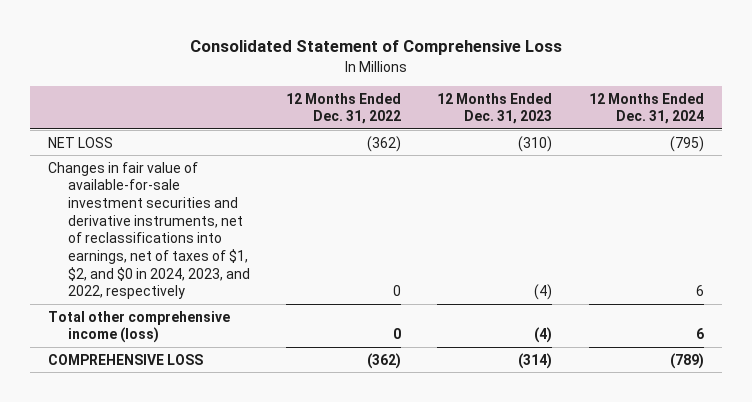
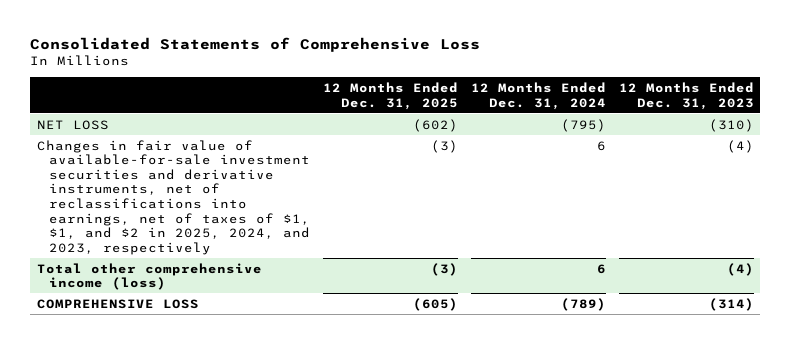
[190,40,563,56] Consolidated Statement of Comprehensive Loss -> [30,37,481,53] Consolidated Statements of Comprehensive Loss
[286,92,402,125] 12 Months Ended Dec. 31, 2022 -> none
none -> [322,82,458,110] 12 Months Ended Dec. 31, 2025
[48,161,250,300] Changes in fair value of available-for-sale investment securities and derivative instruments, net of reclassifications into earnings, net of taxes of $1, $2, and $0 in 2024, 2023, and 2022, respectively -> [36,139,310,255] Changes in fair value of available-for-sale investment securities and derivative instruments, net of reclassifications into earnings, net of taxes of $1, $1, and $2 in 2025, 2024, and 2023, respectively

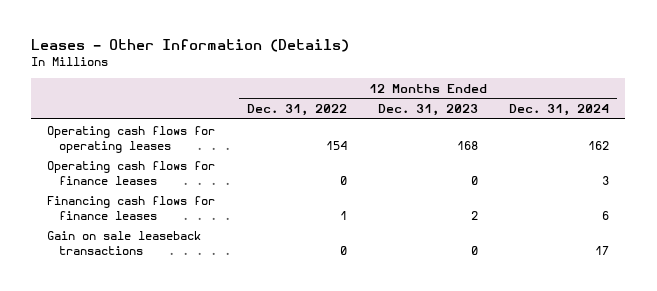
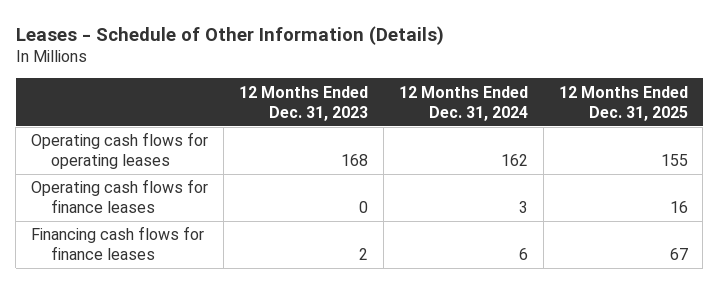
[31,38,350,52] Leases - Other Information (Details) -> [15,25,444,45] Leases - Schedule of Other Information (Details)
[246,104,347,117] Dec. 31, 2022 -> none
none -> [558,85,688,121] 12 Months Ended Dec. 31, 2025
[47,230,202,255] Gain on sale leaseback transactions -> none

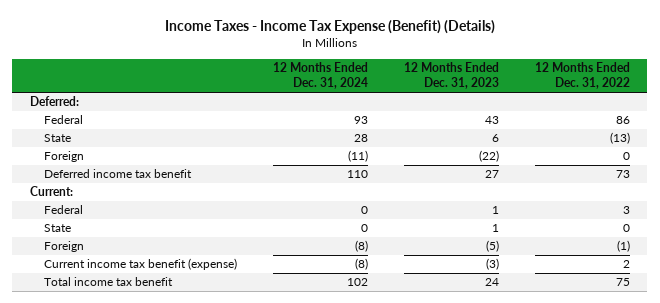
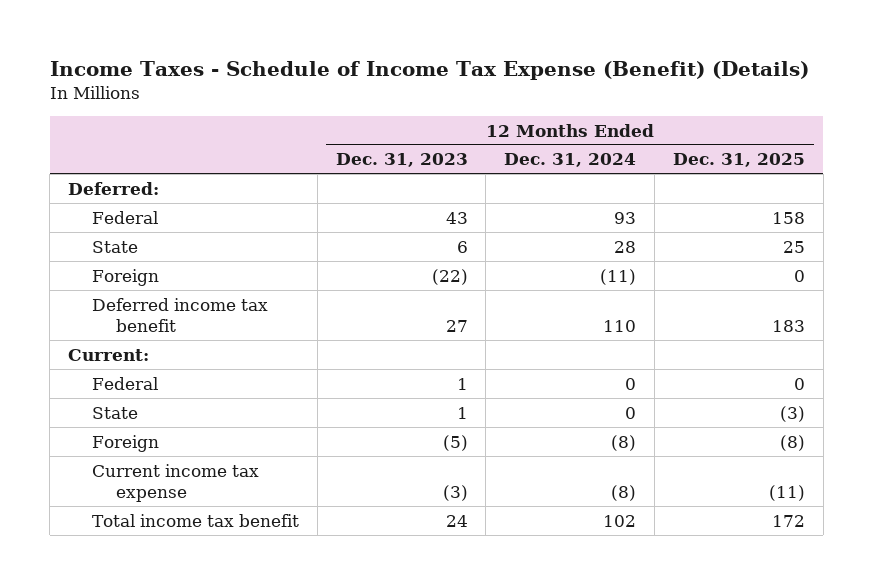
[164,19,495,34] Income Taxes - Income Tax Expense (Benefit) (Details) -> [49,61,809,81] Income Taxes - Schedule of Income Tax Expense (Benefit) (Details)
[534,62,630,90] 12 Months Ended Dec. 31, 2022 -> none
none -> [672,153,805,168] Dec. 31, 2025
[43,258,237,271] Current income tax benefit (expense) -> [91,463,259,503] Current income tax expense

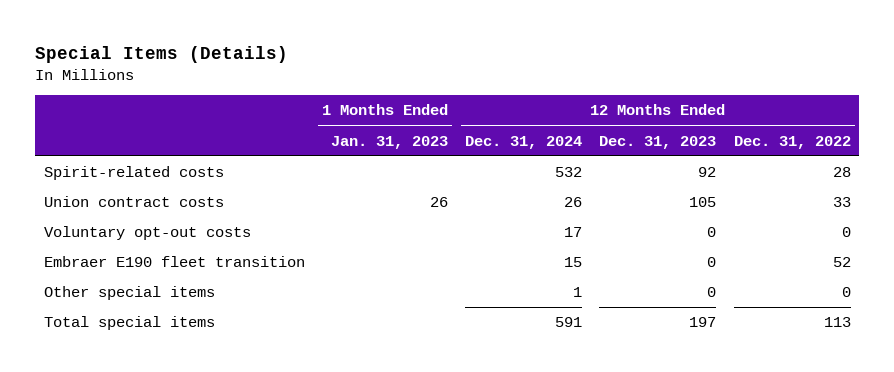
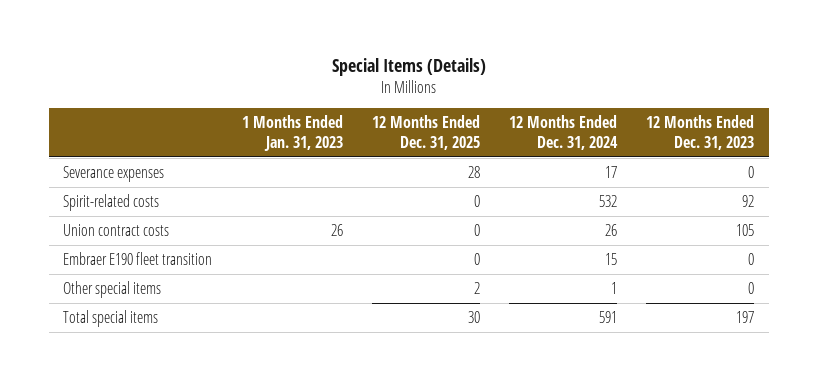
[733,135,851,149] Dec. 31, 2022 -> none
none -> [371,115,480,150] 12 Months Ended Dec. 31, 2025
none -> [63,166,165,183] Severance expenses
[43,226,251,241] Voluntary opt-out costs -> none

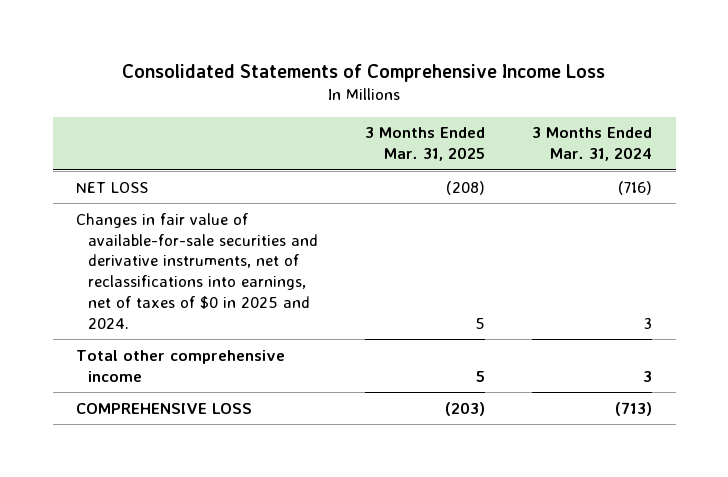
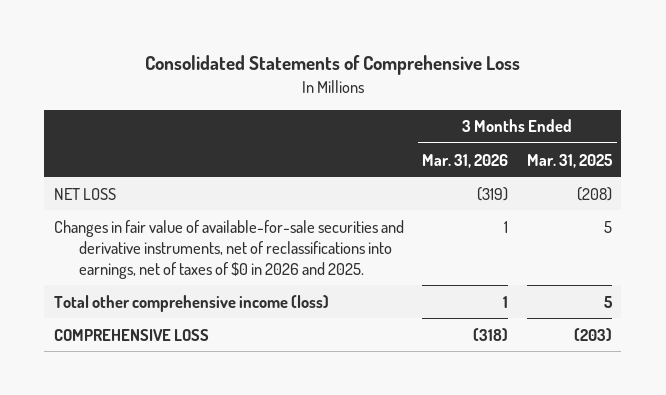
[122,64,606,83] Consolidated Statements of Comprehensive Income Loss -> [144,55,520,76] Consolidated Statements of Comprehensive Loss
[532,127,653,162] 3 Months Ended Mar. 31, 2024 -> none
none -> [422,153,509,168] Mar. 31, 2026
[76,212,319,329] Changes in fair value of available-for-sale securities and derivative instruments, net of reclassifications into earnings, net of taxes of $0 in 2025 and 2024. -> [53,219,404,279] Changes in fair value of available-for-sale securities and derivative instruments, net of reclassifications into earnings, net of taxes of $0 in 2026 and 2025.
[76,349,286,382] Total other comprehensive income -> [53,294,329,312] Total other comprehensive income (loss)

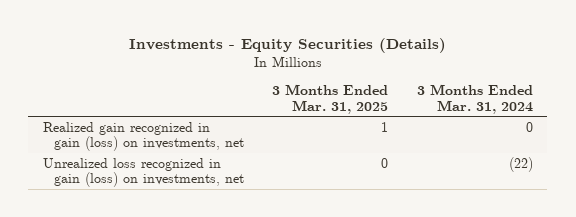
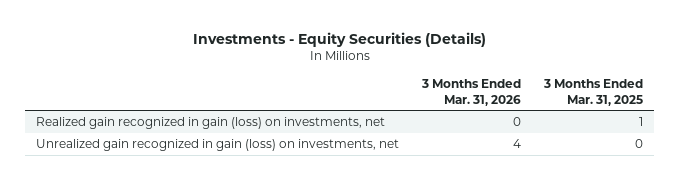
[416,83,533,114] 3 Months Ended Mar. 31, 2024 -> none
none -> [421,78,522,106] 3 Months Ended Mar. 31, 2026
[42,157,244,188] Unrealized loss recognized in gain (loss) on investments, net -> [36,139,400,152] Unrealized gain recognized in gain (loss) on investments, net

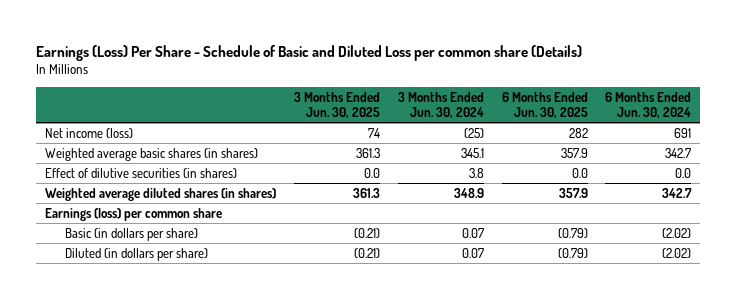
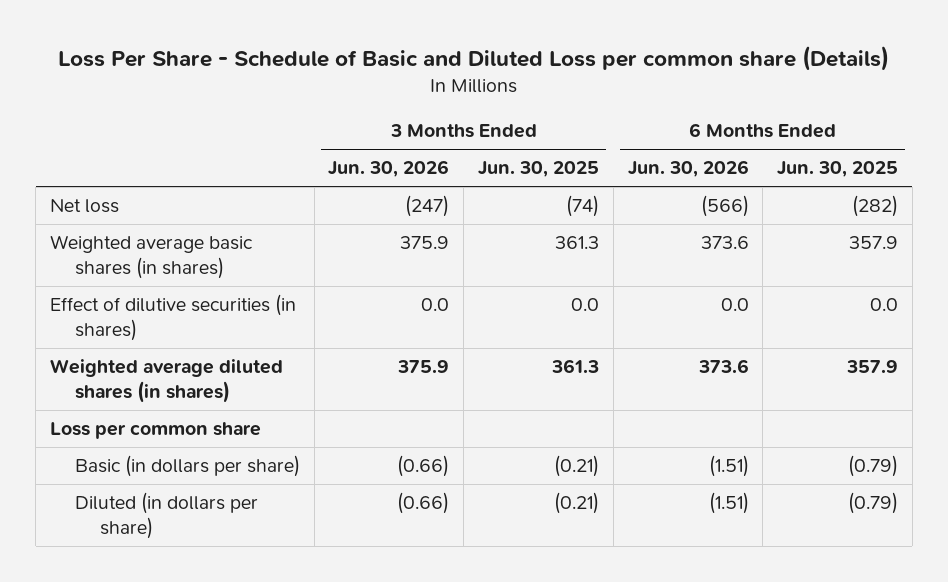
[36,44,583,61] Earnings (Loss) Per Share - Schedule of Basic and Diluted Loss per common share (Details) -> [58,46,890,72] Loss Per Share - Schedule of Basic and Diluted Loss per common share (Details)
[397,91,484,119] 3 Months Ended Jun. 30, 2024 -> none
[605,91,692,119] 6 Months Ended Jun. 30, 2024 -> none
none -> [328,160,450,178] Jun. 30, 2026
none -> [627,160,749,178] Jun. 30, 2026
[45,127,134,138] Net income (loss) -> [49,199,119,214] Net loss
[368,127,381,138] 74 -> [566,195,600,218] (74)
[568,127,588,138] 282 -> [852,195,899,218] (282)
[45,207,223,221] Earnings (loss) per common share -> [49,422,261,440] Loss per common share

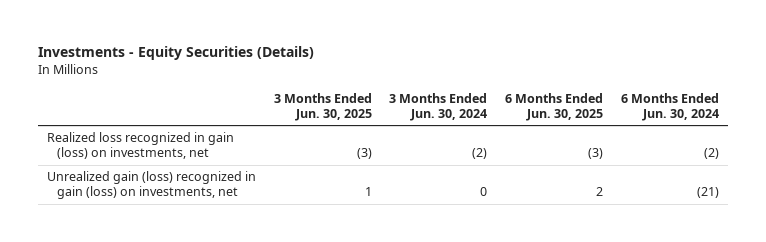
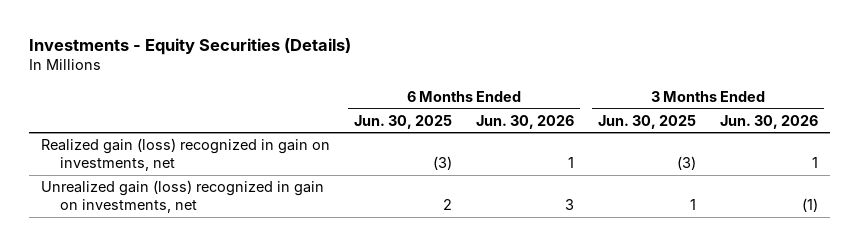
[389,92,488,121] 3 Months Ended Jun. 30, 2024 -> none
[621,92,720,121] 6 Months Ended Jun. 30, 2024 -> none
none -> [475,114,574,129] Jun. 30, 2026
none -> [719,114,818,129] Jun. 30, 2026
[46,132,234,160] Realized loss recognized in gain (loss) on investments, net -> [40,138,330,172] Realized gain (loss) recognized in gain on investments, net
[46,171,256,200] Unrealized gain (loss) recognized in gain (loss) on investments, net -> [40,180,324,214] Unrealized gain (loss) recognized in gain on investments, net

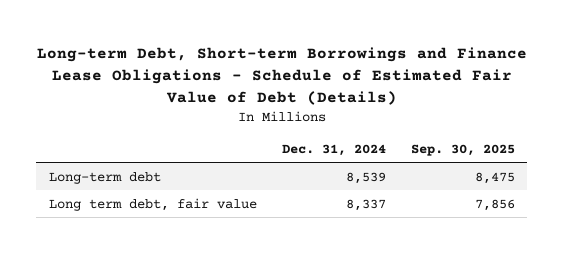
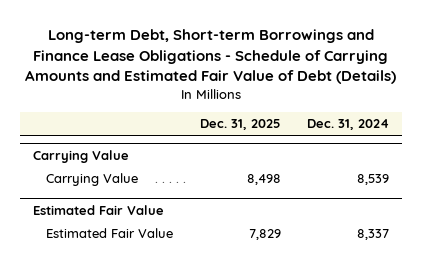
[36,47,527,105] Long-term Debt, Short-term Borrowings and Finance Lease Obligations - Schedule of Estimated Fair Value of Debt (Details) -> [24,29,396,84] Long-term Debt, Short-term Borrowings and Finance Lease Obligations - Schedule of Carrying Amounts and Estimated Fair Value of Debt (Details)
[410,143,515,156] Sep. 30, 2025 -> none
none -> [199,119,281,131] Dec. 31, 2025
none -> [32,150,129,164] Carrying Value
[48,171,161,184] Long-term debt -> [46,173,139,187] Carrying Value
none -> [32,205,164,216] Estimated Fair Value
[48,197,257,211] Long term debt, fair value -> [46,228,174,239] Estimated Fair Value

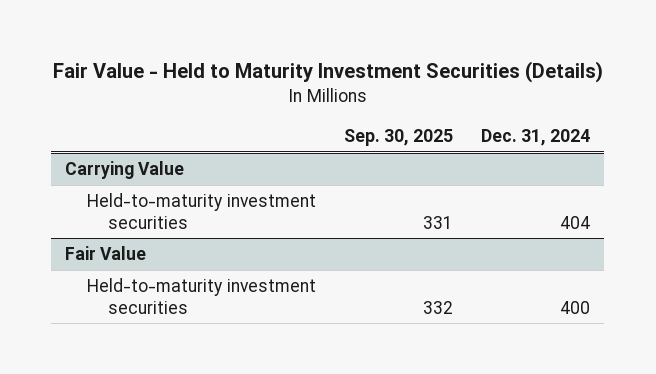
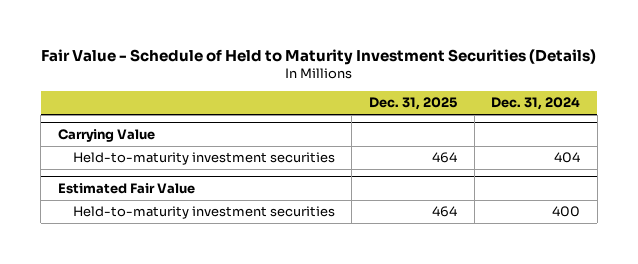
[52,61,603,84] Fair Value - Held to Maturity Investment Securities (Details) -> [40,48,596,65] Fair Value - Schedule of Held to Maturity Investment Securities (Details)
[344,128,454,146] Sep. 30, 2025 -> none
none -> [368,97,457,111] Dec. 31, 2025
[65,246,147,261] Fair Value -> [57,182,195,194] Estimated Fair Value

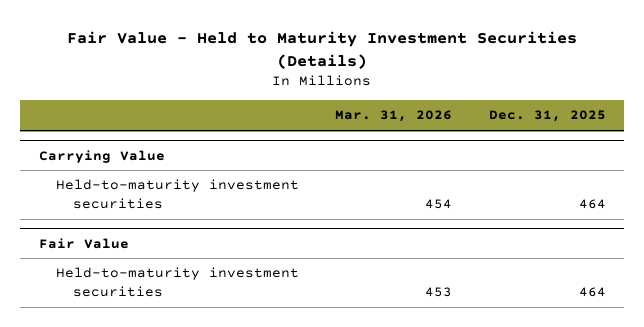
[40,48,596,65] Fair Value - Schedule of Held to Maturity Investment Securities (Details) -> [67,30,578,69] Fair Value - Held to Maturity Investment Securities (Details)
[491,97,581,111] Dec. 31, 2024 -> none
none -> [335,110,453,123] Mar. 31, 2026
[57,182,195,194] Estimated Fair Value -> [38,237,129,249] Fair Value

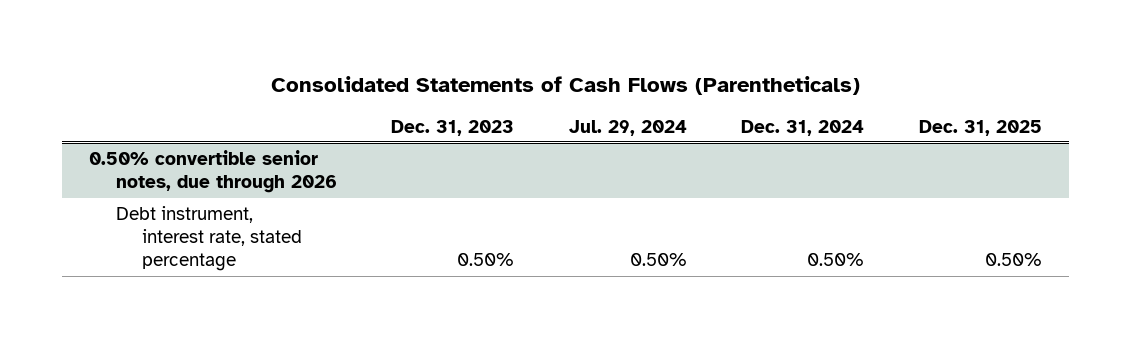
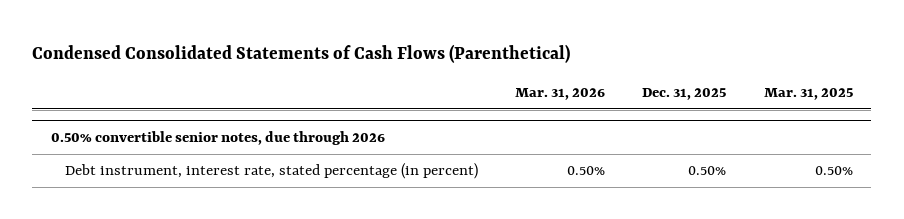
[270,75,860,95] Consolidated Statements of Cash Flows (Parentheticals) -> [32,43,571,63] Condensed Consolidated Statements of Cash Flows (Parenthetical)
[391,119,515,136] Dec. 31, 2023 -> none
[568,119,687,136] Jul. 29, 2024 -> none
[741,119,865,136] Dec. 31, 2024 -> none
none -> [514,88,605,101] Mar. 31, 2026
none -> [763,88,853,101] Mar. 31, 2025
[115,206,303,272] Debt instrument, interest rate, stated percentage -> [64,163,478,180] Debt instrument, interest rate, stated percentage (in percent)

